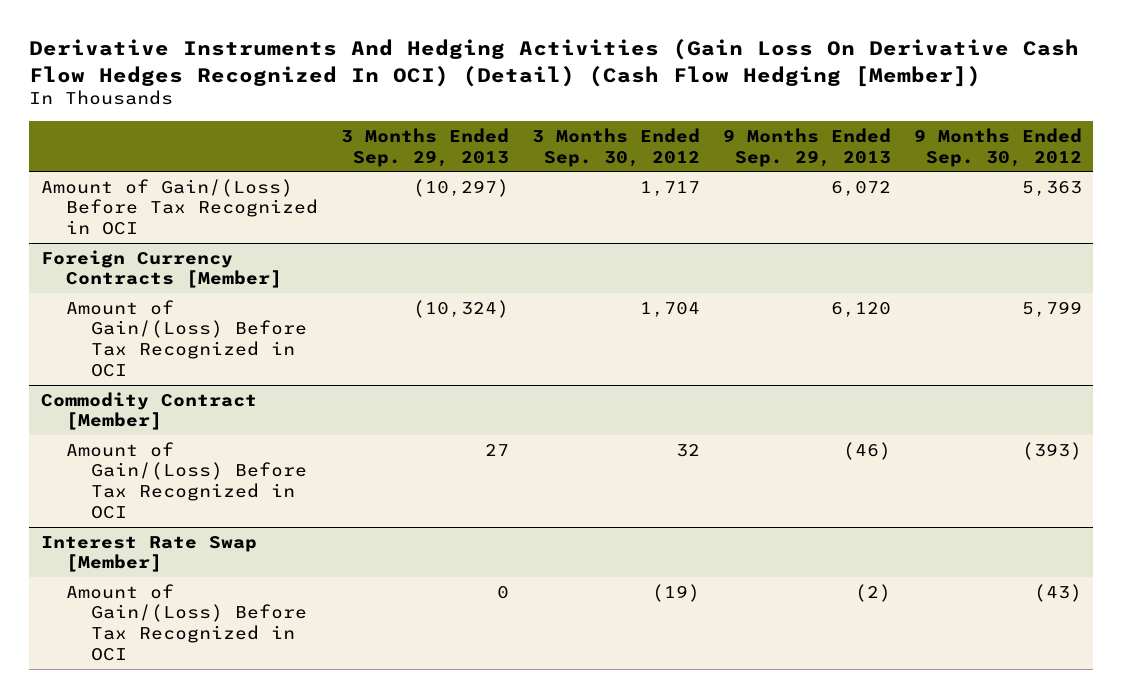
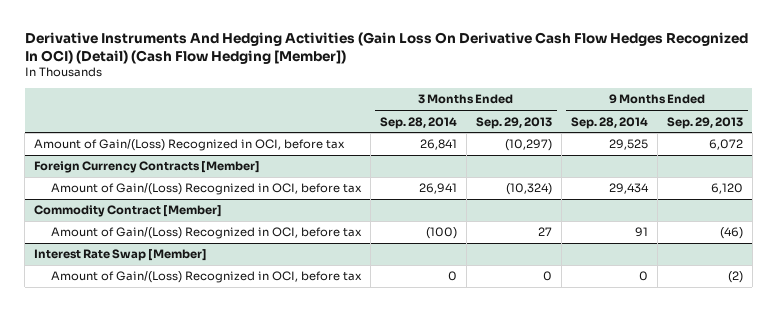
[531,127,700,167] 3 Months Ended Sep. 30, 2012 -> none
[913,127,1082,167] 9 Months Ended Sep. 30, 2012 -> none
none -> [379,116,457,129] Sep. 28, 2014
none -> [570,116,648,129] Sep. 28, 2014
[40,178,318,236] Amount of Gain/(Loss) Before Tax Recognized in OCI -> [34,139,346,152] Amount of Gain/(Loss) Recognized in OCI, before tax
[65,299,307,378] Amount of Gain/(Loss) Before Tax Recognized in OCI -> [50,183,362,196] Amount of Gain/(Loss) Recognized in OCI, before tax
[65,441,307,520] Amount of Gain/(Loss) Before Tax Recognized in OCI -> [50,227,362,240] Amount of Gain/(Loss) Recognized in OCI, before tax
[65,583,307,662] Amount of Gain/(Loss) Before Tax Recognized in OCI -> [50,271,362,284] Amount of Gain/(Loss) Recognized in OCI, before tax

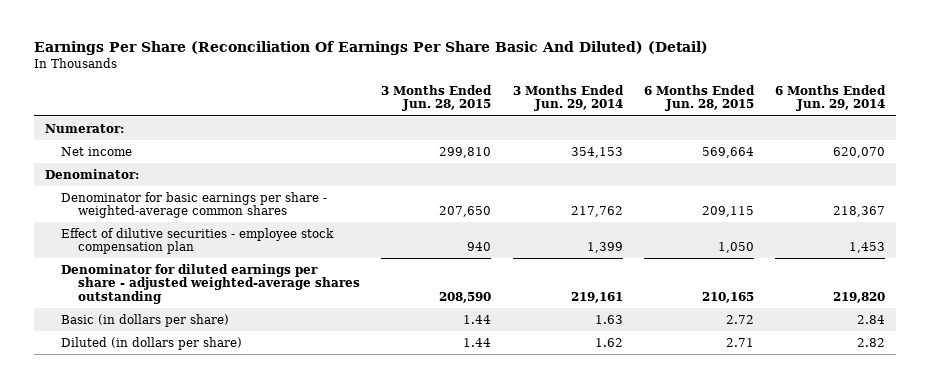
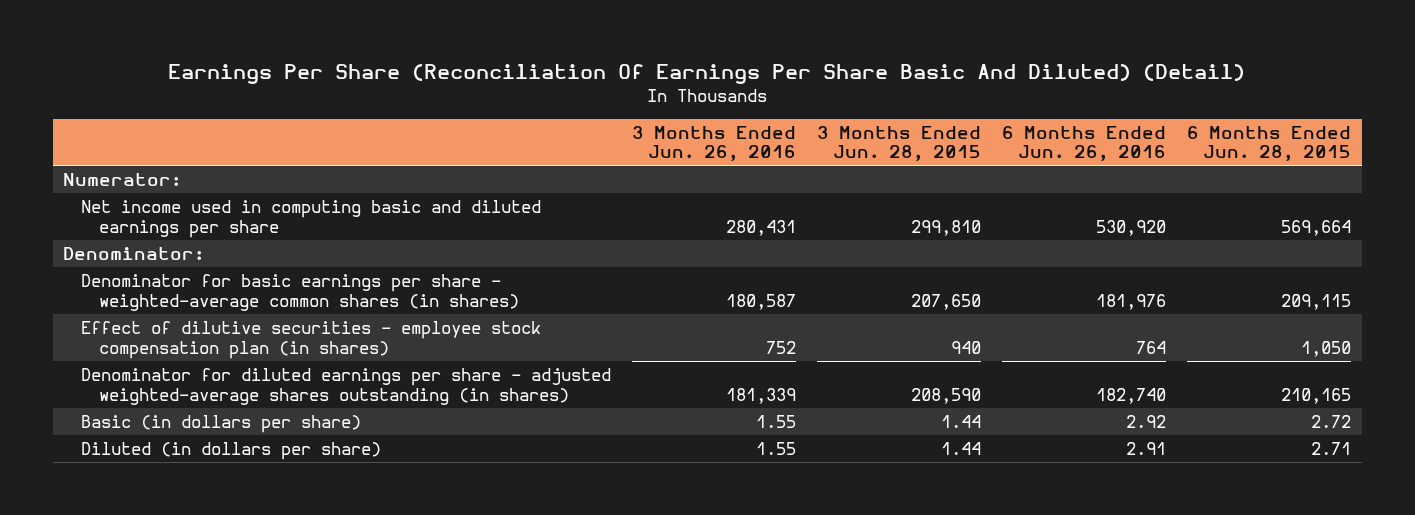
[512,84,624,112] 3 Months Ended Jun. 29, 2014 -> none
[775,84,887,112] 6 Months Ended Jun. 29, 2014 -> none
none -> [632,125,797,162] 3 Months Ended Jun. 26, 2016
none -> [1002,125,1167,162] 6 Months Ended Jun. 26, 2016
[61,146,133,156] Net income -> [81,199,542,238] Net income used in computing basic and diluted earnings per share
[61,191,328,219] Denominator for basic earnings per share - weighted-average common shares -> [81,273,520,311] Denominator for basic earnings per share - weighted-average common shares (in shares)
[61,227,335,255] Effect of dilutive securities - employee stock compensation plan -> [81,320,542,359] Effect of dilutive securities - employee stock compensation plan (in shares)
[61,263,361,305] Denominator for diluted earnings per share - adjusted weighted-average shares outstanding -> [81,367,612,405] Denominator for diluted earnings per share - adjusted weighted-average shares outstanding (in shares)

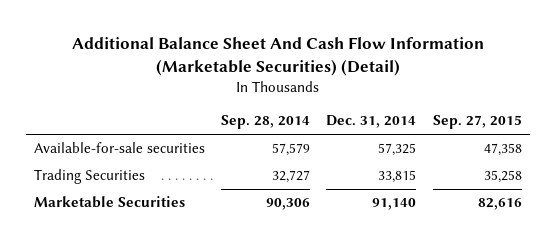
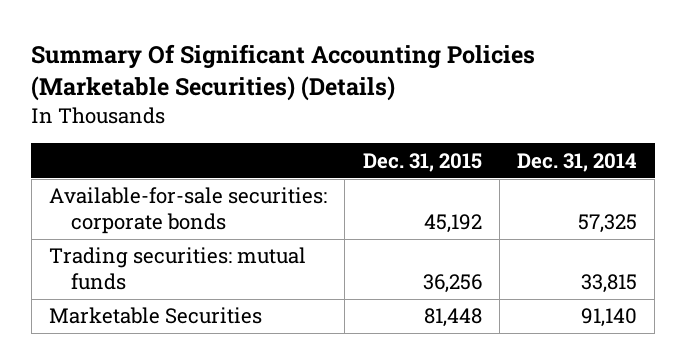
[71,36,484,77] Additional Balance Sheet And Cash Flow Information (Marketable Securities) (Detail) -> [31,44,536,102] Summary Of Significant Accounting Policies (Marketable Securities) (Details)
[221,115,311,130] Sep. 28, 2014 -> none
[432,115,522,130] Sep. 27, 2015 -> none
none -> [362,152,482,172] Dec. 31, 2015
[33,142,205,154] Available-for-sale securities -> [48,187,327,235] Available-for-sale securities: corporate bonds
[33,169,145,185] Trading Securities -> [48,247,306,291] Trading securities: mutual funds

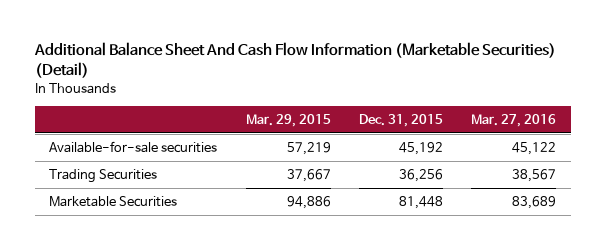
[31,44,536,102] Summary Of Significant Accounting Policies (Marketable Securities) (Details) -> [33,42,556,79] Additional Balance Sheet And Cash Flow Information (Marketable Securities) (Detail)
[517,152,638,172] Dec. 31, 2014 -> none
none -> [245,113,331,127] Mar. 29, 2015
none -> [471,113,557,127] Mar. 27, 2016
[48,187,327,235] Available-for-sale securities: corporate bonds -> [49,141,218,154] Available-for-sale securities
[48,247,306,291] Trading securities: mutual funds -> [49,169,158,184] Trading Securities

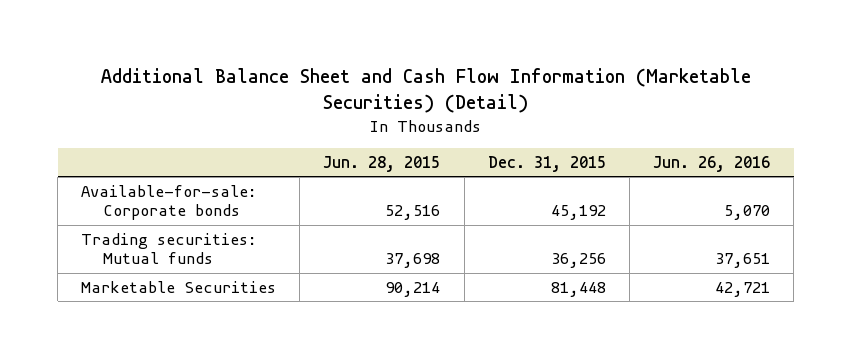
[33,42,556,79] Additional Balance Sheet And Cash Flow Information (Marketable Securities) (Detail) -> [100,68,751,114] Additional Balance Sheet and Cash Flow Information (Marketable Securities) (Detail)
[245,113,331,127] Mar. 29, 2015 -> none
[471,113,557,127] Mar. 27, 2016 -> none
none -> [323,156,441,173] Jun. 28, 2015
none -> [652,156,770,173] Jun. 26, 2016
[49,141,218,154] Available-for-sale securities -> [81,184,258,221] Available-for-sale: Corporate bonds
[49,169,158,184] Trading Securities -> [81,232,258,265] Trading securities: Mutual funds

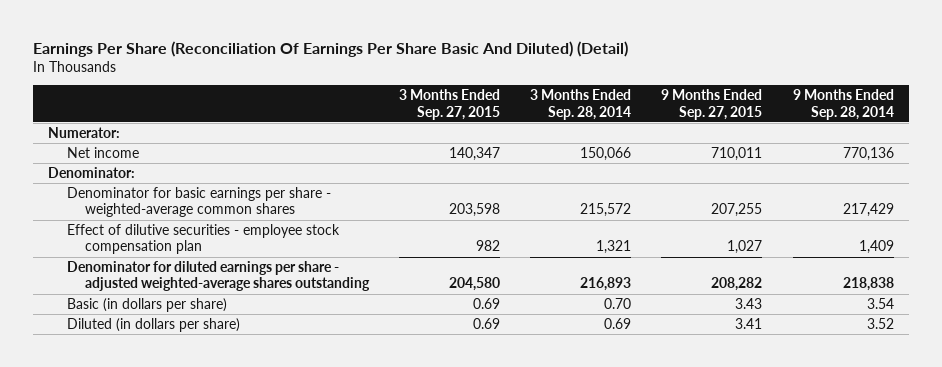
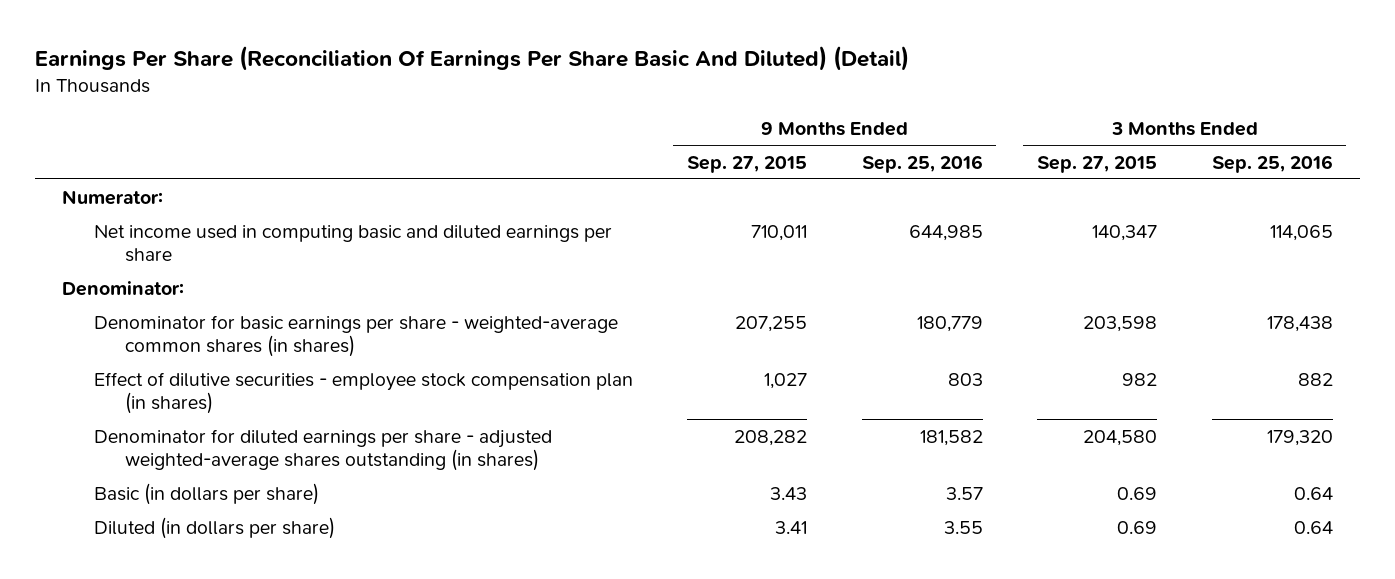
[530,88,632,120] 3 Months Ended Sep. 28, 2014 -> none
[792,88,894,120] 9 Months Ended Sep. 28, 2014 -> none
none -> [861,154,983,173] Sep. 25, 2016
none -> [1211,154,1333,173] Sep. 25, 2016
[66,146,139,158] Net income -> [93,224,612,262] Net income used in computing basic and diluted earnings per share
[66,186,331,218] Denominator for basic earnings per share - weighted-average common shares -> [93,314,618,357] Denominator for basic earnings per share - weighted-average common shares (in shares)
[66,223,340,255] Effect of dilutive securities - employee stock compensation plan -> [93,371,633,414] Effect of dilutive securities - employee stock compensation plan (in shares)
[66,260,371,292] Denominator for diluted earnings per share - adjusted weighted-average shares outstanding -> [93,428,552,471] Denominator for diluted earnings per share - adjusted weighted-average shares outstanding (in shares)

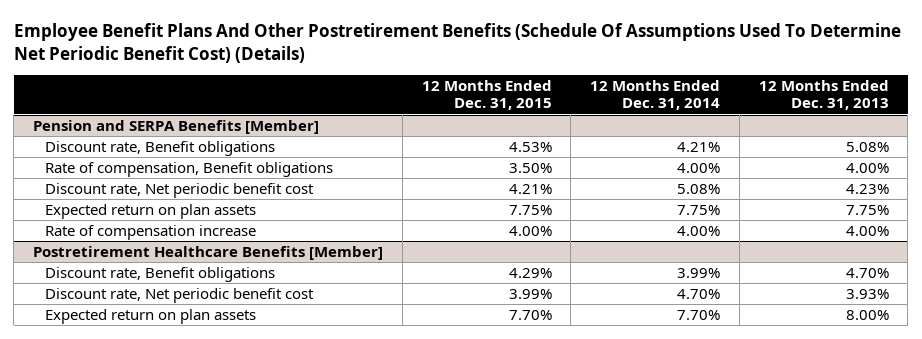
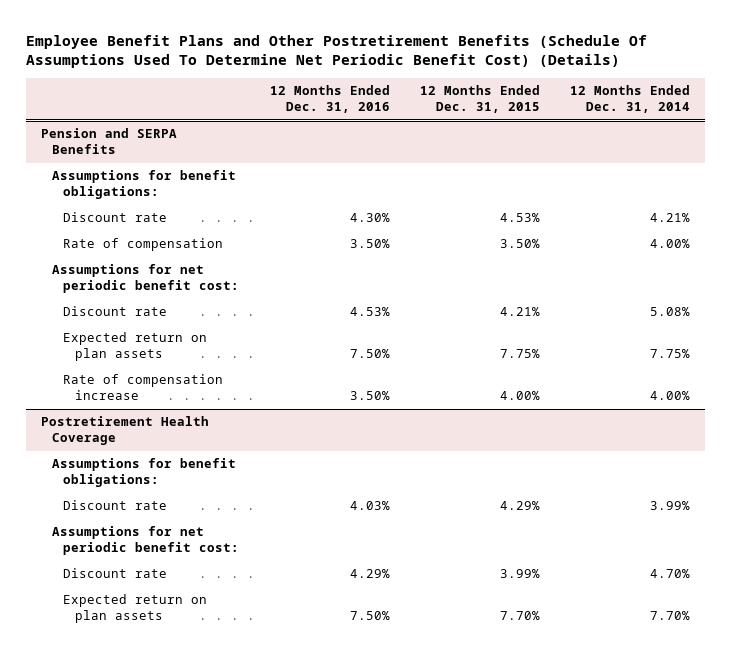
[13,22,901,63] Employee Benefit Plans And Other Postretirement Benefits (Schedule Of Assumptions Used To Determine Net Periodic Benefit Cost) (Details) -> [26,34,648,69] Employee Benefit Plans and Other Postretirement Benefits (Schedule Of Assumptions Used To Determine Net Periodic Benefit Cost) (Details)
[758,79,889,111] 12 Months Ended Dec. 31, 2013 -> none
none -> [269,85,390,114] 12 Months Ended Dec. 31, 2016
[32,120,319,135] Pension and SERPA Benefits [Member] -> [41,128,178,155] Pension and SERPA Benefits
none -> [52,170,237,200] Assumptions for benefit obligations:
[44,141,275,157] Discount rate, Benefit obligations -> [63,212,168,223] Discount rate
[44,162,333,178] Rate of compensation, Benefit obligations -> [63,238,224,252] Rate of compensation
none -> [52,264,240,294] Assumptions for net periodic benefit cost:
[44,183,314,199] Discount rate, Net periodic benefit cost -> [63,306,168,317] Discount rate
[32,246,383,261] Postretirement Healthcare Benefits [Member] -> none
none -> [41,416,210,446] Postretirement Health Coverage
none -> [52,458,237,488] Assumptions for benefit obligations:
[44,267,275,283] Discount rate, Benefit obligations -> [63,500,168,511] Discount rate
none -> [52,526,240,556] Assumptions for net periodic benefit cost:
[44,288,314,304] Discount rate, Net periodic benefit cost -> [63,568,168,579] Discount rate

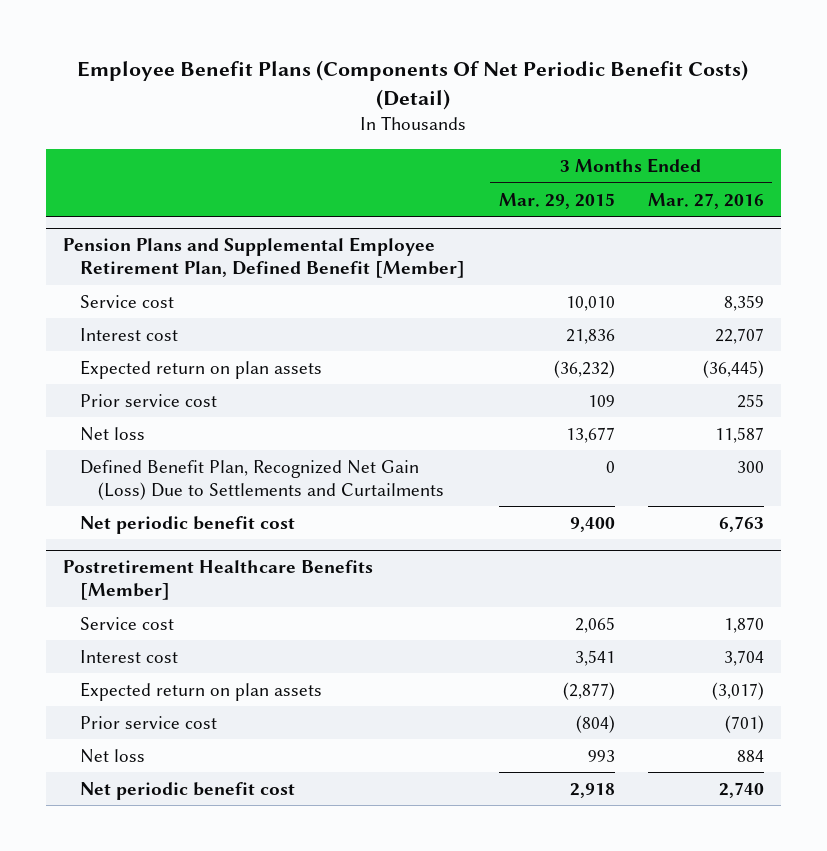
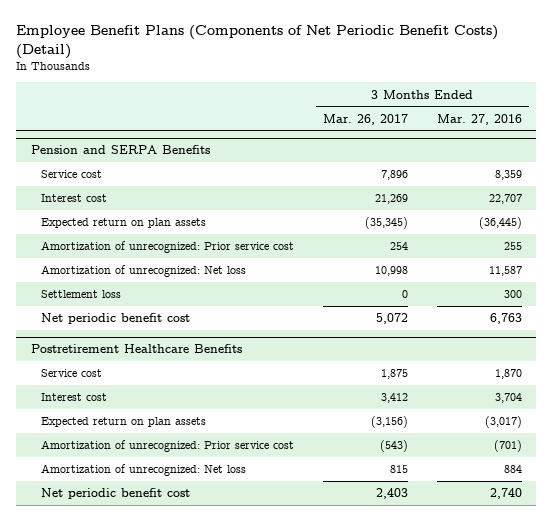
[77,59,749,110] Employee Benefit Plans (Components Of Net Periodic Benefit Costs) (Detail) -> [16,25,499,59] Employee Benefit Plans (Components of Net Periodic Benefit Costs) (Detail)
[498,192,615,209] Mar. 29, 2015 -> none
none -> [322,113,408,125] Mar. 26, 2017
[62,237,466,279] Pension Plans and Supplemental Employee Retirement Plan, Defined Benefit [Member] -> [30,145,210,155] Pension and SERPA Benefits
[80,459,444,500] Defined Benefit Plan, Recognized Net Gain (Loss) Due to Settlements and Curtailments -> none
[80,393,218,407] Prior service cost -> [40,241,294,254] Amortization of unrecognized: Prior service cost
[80,426,146,441] Net loss -> [40,265,246,278] Amortization of unrecognized: Net loss
none -> [40,290,121,299] Settlement loss
[62,560,373,601] Postretirement Healthcare Benefits [Member] -> [30,344,242,354] Postretirement Healthcare Benefits
[80,715,218,729] Prior service cost -> [40,440,294,453] Amortization of unrecognized: Prior service cost
[80,748,146,763] Net loss -> [40,464,246,477] Amortization of unrecognized: Net loss

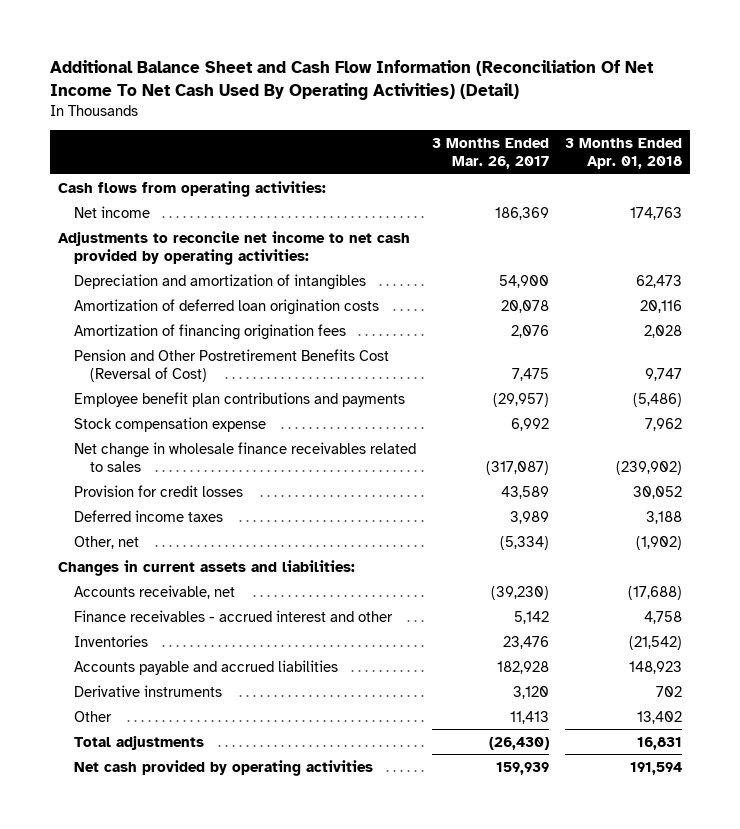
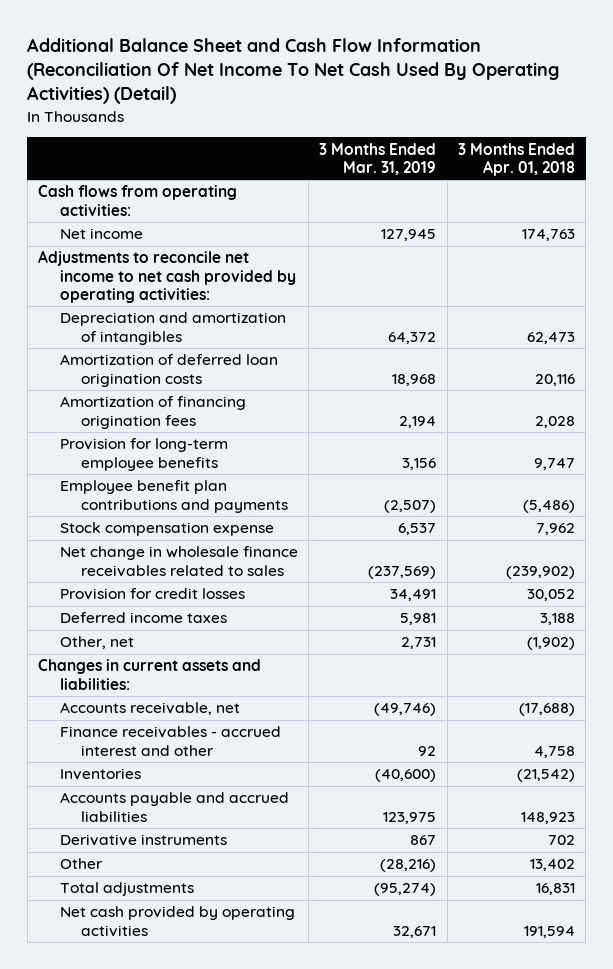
[432,137,550,170] 3 Months Ended Mar. 26, 2017 -> none
none -> [319,142,437,175] 3 Months Ended Mar. 31, 2019
[73,348,389,382] Pension and Other Postretirement Benefits Cost (Reversal of Cost) -> [59,438,228,471] Provision for long-term employee benefits

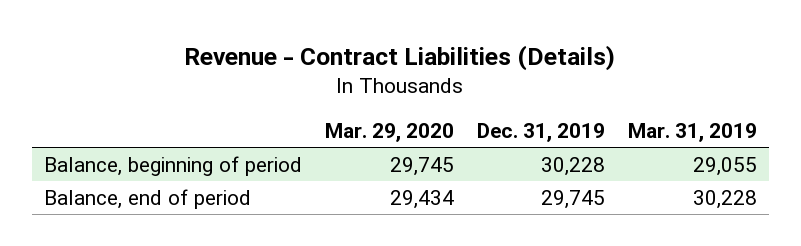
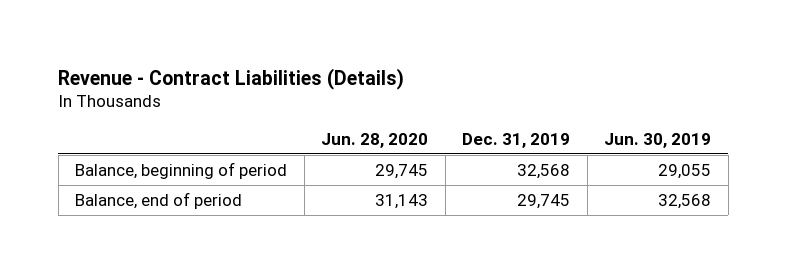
[324,123,454,143] Mar. 29, 2020 -> none
[628,123,758,143] Mar. 31, 2019 -> none
none -> [321,133,429,149] Jun. 28, 2020
none -> [604,133,712,149] Jun. 30, 2019
[540,156,605,176] 30,228 -> [517,163,571,179] 32,568

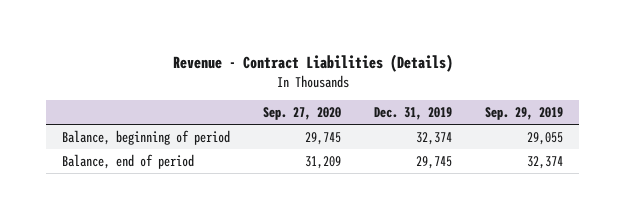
[321,133,429,149] Jun. 28, 2020 -> none
[604,133,712,149] Jun. 30, 2019 -> none
none -> [263,107,342,121] Sep. 27, 2020
none -> [485,107,564,121] Sep. 29, 2019
[517,163,571,179] 32,568 -> [416,131,453,145] 32,374

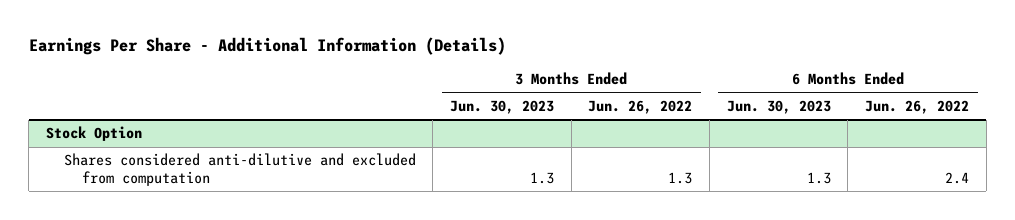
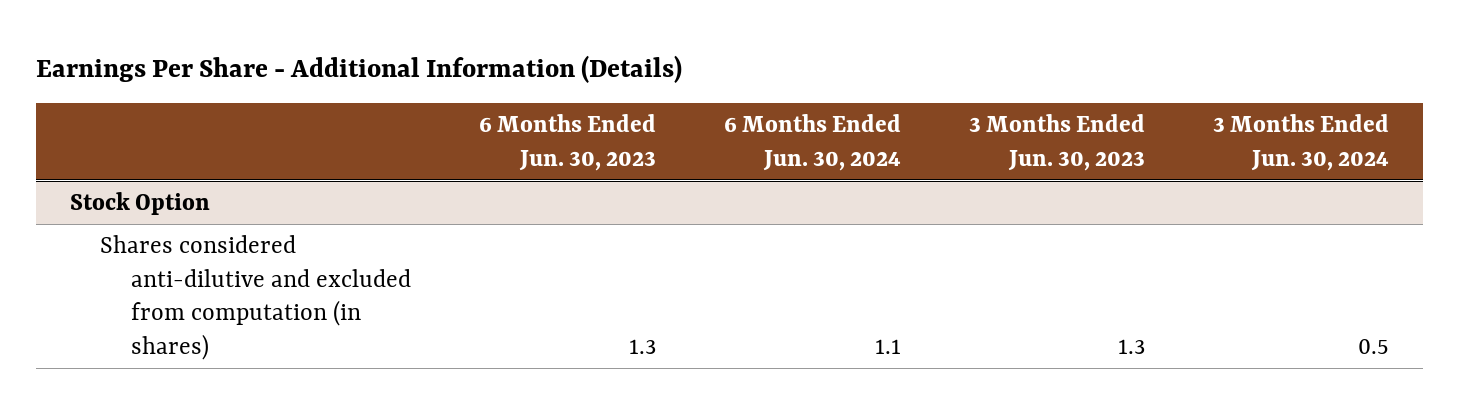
[588,99,693,114] Jun. 26, 2022 -> none
[865,99,970,114] Jun. 26, 2022 -> none
none -> [723,114,901,171] 6 Months Ended Jun. 30, 2024
none -> [1213,114,1390,171] 3 Months Ended Jun. 30, 2024
[63,153,416,187] Shares considered anti-dilutive and excluded from computation -> [100,234,411,360] Shares considered anti-dilutive and excluded from computation (in shares)

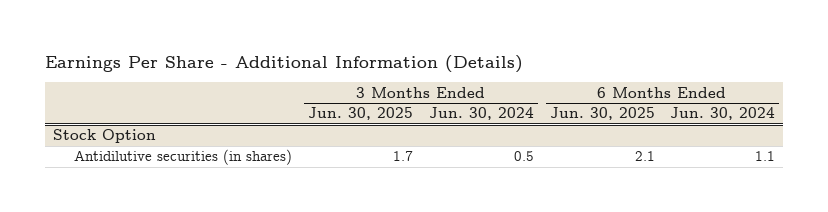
[478,114,656,171] 6 Months Ended Jun. 30, 2023 -> none
[969,114,1146,171] 3 Months Ended Jun. 30, 2023 -> none
none -> [308,107,414,121] Jun. 30, 2025
none -> [549,107,655,121] Jun. 30, 2025
[100,234,411,360] Shares considered anti-dilutive and excluded from computation (in shares) -> [74,149,293,166] Antidilutive securities (in shares)

